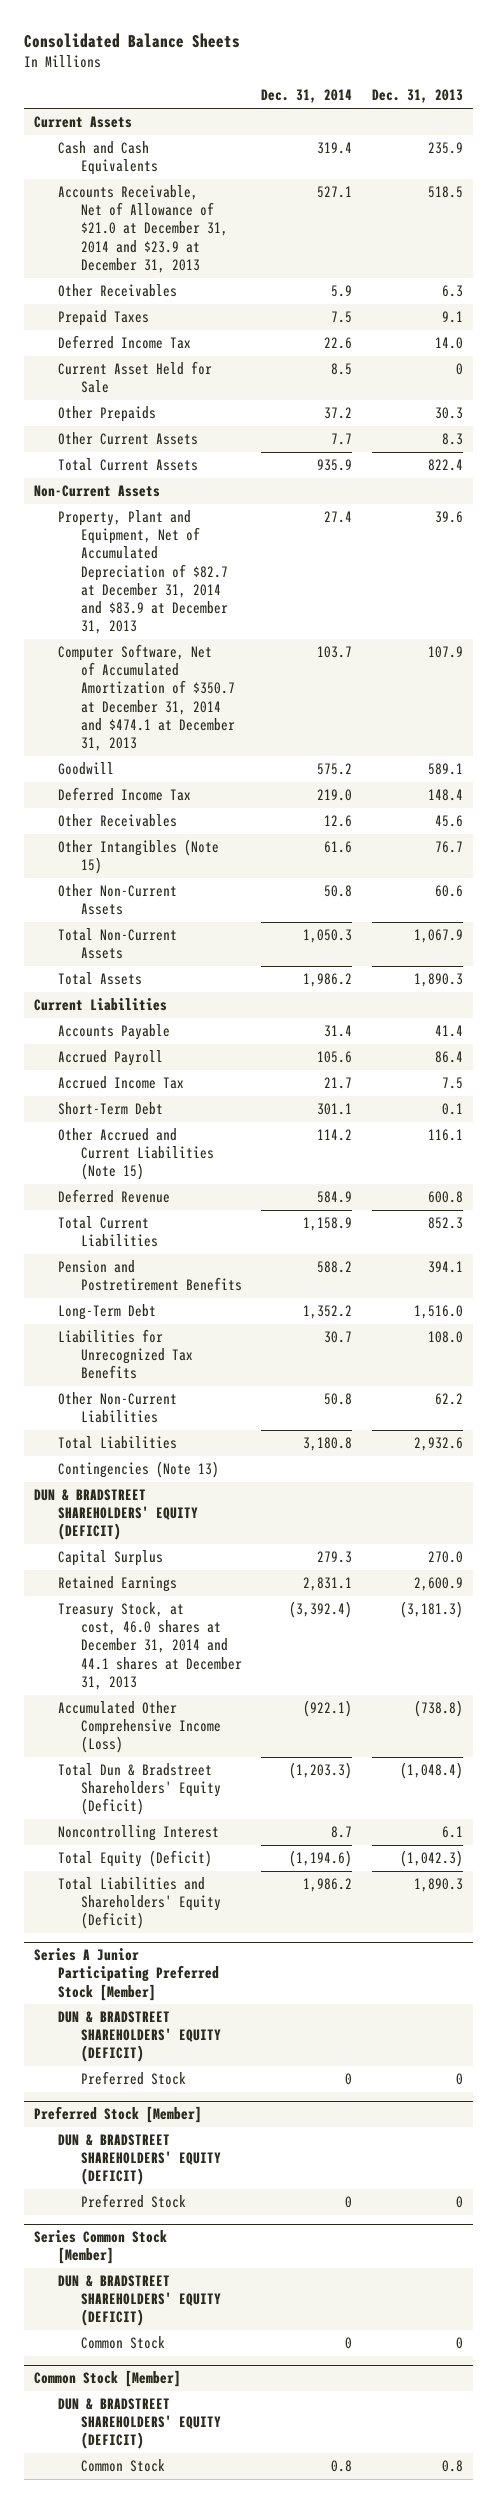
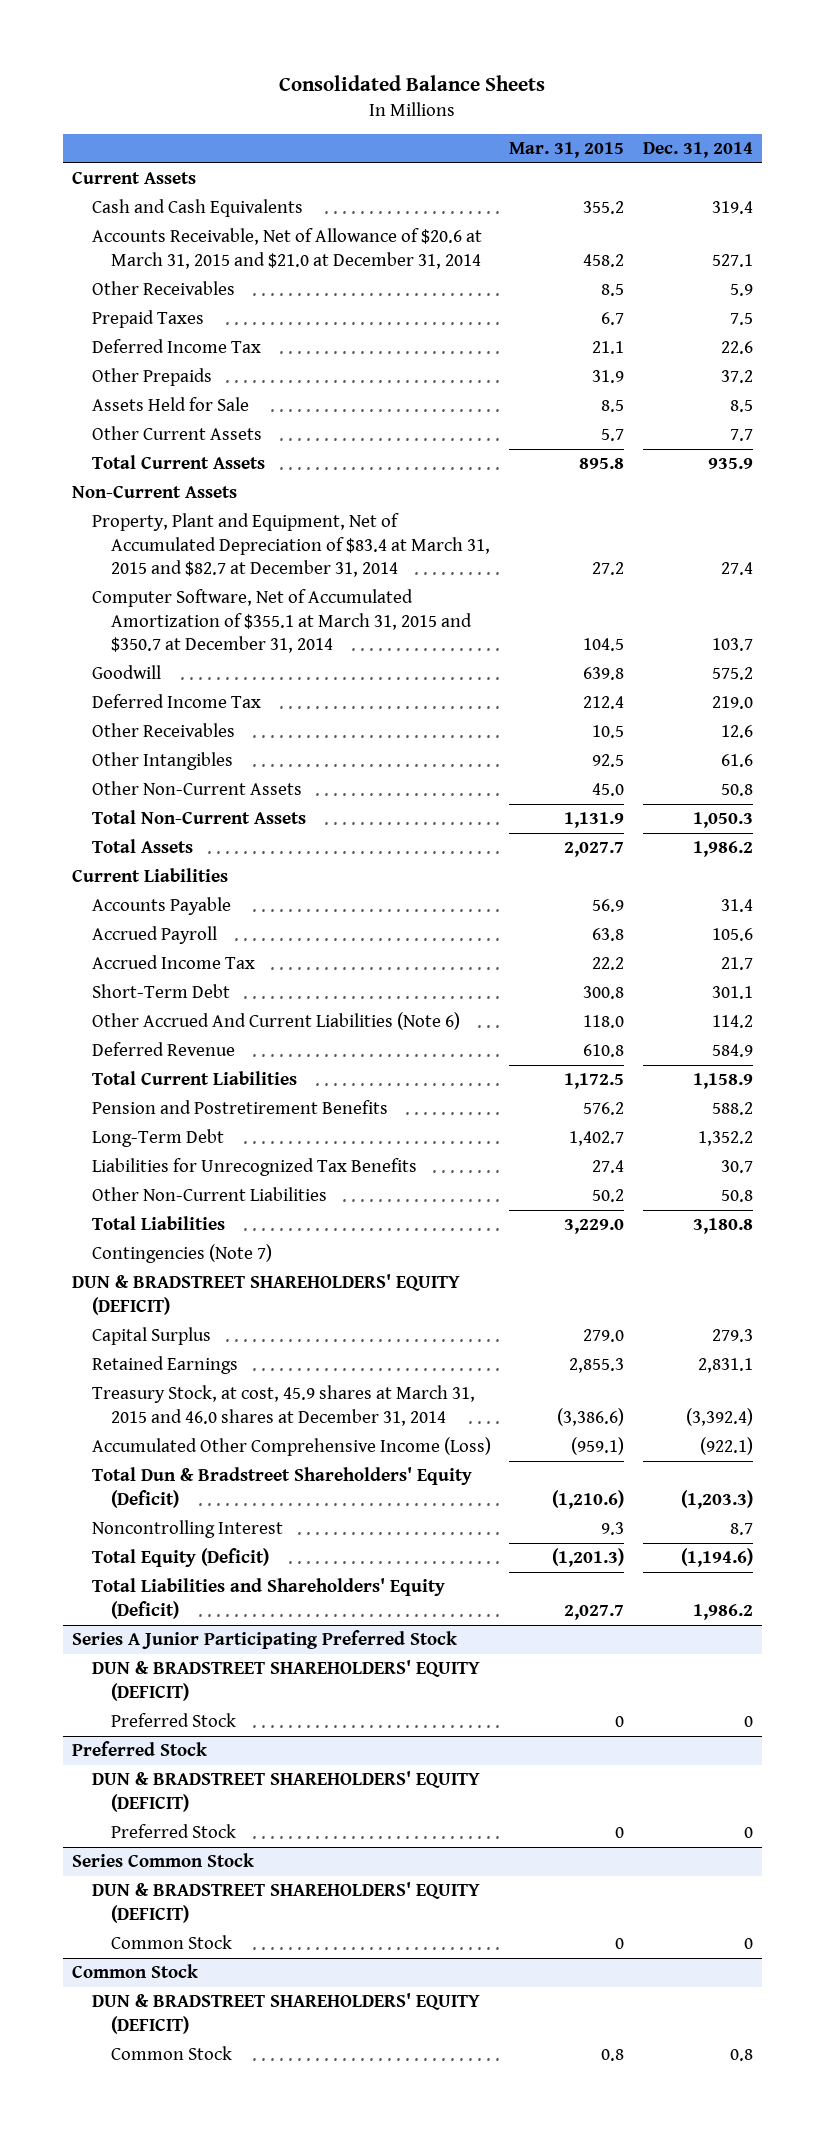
[371,89,463,104] Dec. 31, 2013 -> none
none -> [509,142,625,159] Mar. 31, 2015
[57,185,228,273] Accounts Receivable, Net of Allowance of $21.0 at December 31, 2014 and $23.9 at December 31, 2013 -> [91,228,482,269] Accounts Receivable, Net of Allowance of $20.6 at March 31, 2015 and $21.0 at December 31, 2014
[57,361,212,394] Current Asset Held for Sale -> none
none -> [91,397,249,412] Assets Held for Sale
[57,510,228,635] Property, Plant and Equipment, Net of Accumulated Depreciation of $82.7 at December 31, 2014 and $83.9 at December 31, 2013 -> [91,513,491,578] Property, Plant and Equipment, Net of Accumulated Depreciation of $83.4 at March 31, 2015 and $82.7 at December 31, 2014
[57,644,235,751] Computer Software, Net of Accumulated Amortization of $350.7 at December 31, 2014 and $474.1 at December 31, 2013 -> [91,589,473,654] Computer Software, Net of Accumulated Amortization of $355.1 at March 31, 2015 and $350.7 at December 31, 2014
[57,839,219,875] Other Intangibles (Note 15) -> [91,752,233,771] Other Intangibles
[57,1128,214,1181] Other Accrued and Current Liabilities (Note 15) -> [91,1012,460,1031] Other Accrued And Current Liabilities (Note 6)
[57,1461,219,1479] Contingencies (Note 13) -> [91,1244,272,1264] Contingencies (Note 7)
[57,1602,242,1690] Treasury Stock, at cost, 46.0 shares at December 31, 2014 and 44.1 shares at December 31, 2013 -> [91,1385,475,1426] Treasury Stock, at cost, 45.9 shares at March 31, 2015 and 46.0 shares at December 31, 2014
[34,1948,219,2001] Series A Junior Participating Preferred Stock [Member] -> [71,1630,457,1650] Series A Junior Participating Preferred Stock
[34,2106,203,2124] Preferred Stock [Member] -> [71,1741,207,1757] Preferred Stock
[34,2230,168,2265] Series Common Stock [Member] -> [71,1853,254,1868] Series Common Stock
[34,2370,182,2388] Common Stock [Member] -> [71,1964,198,1979] Common Stock

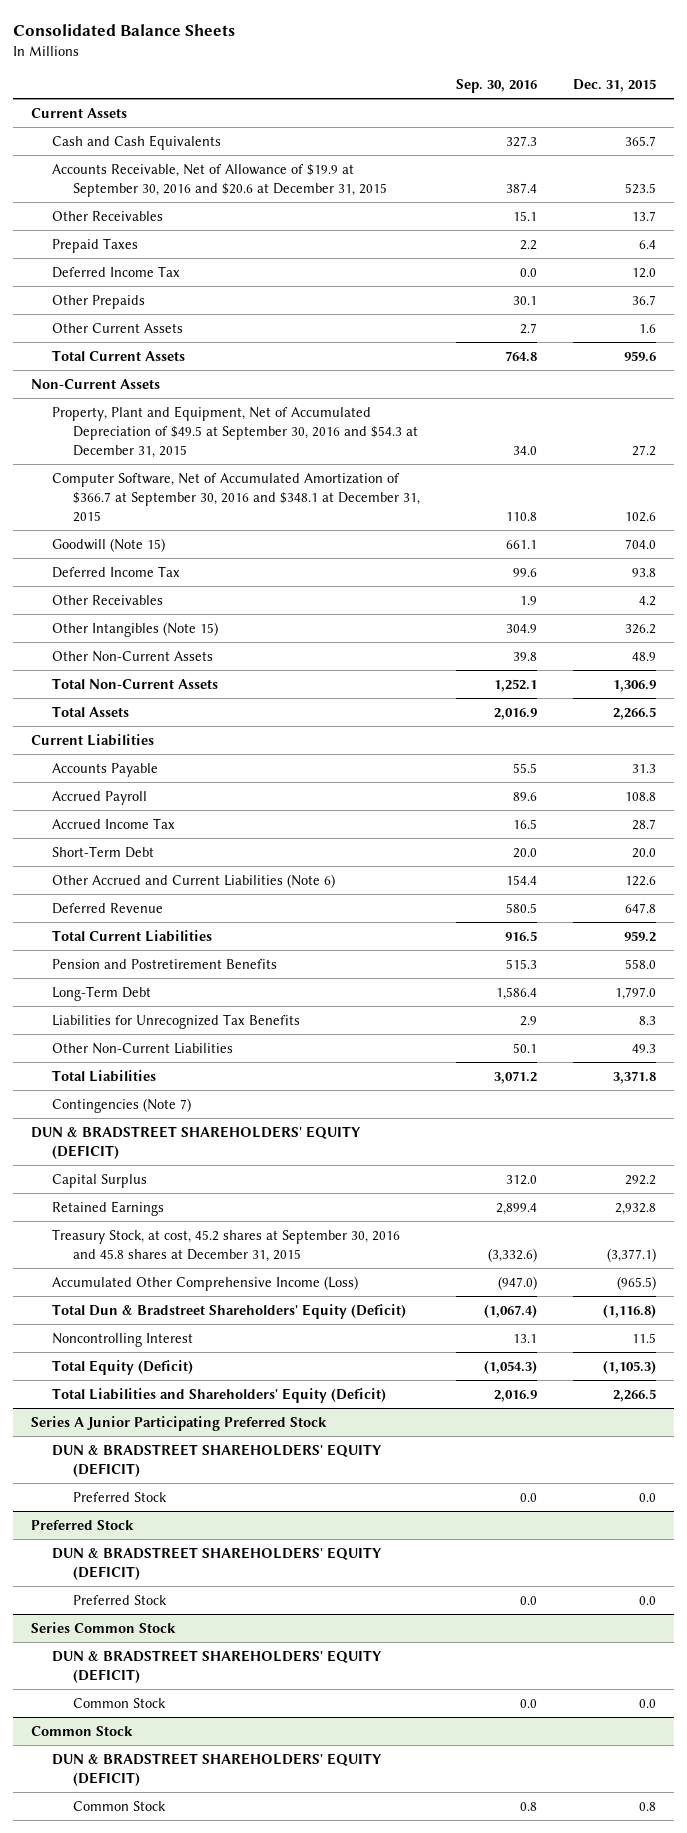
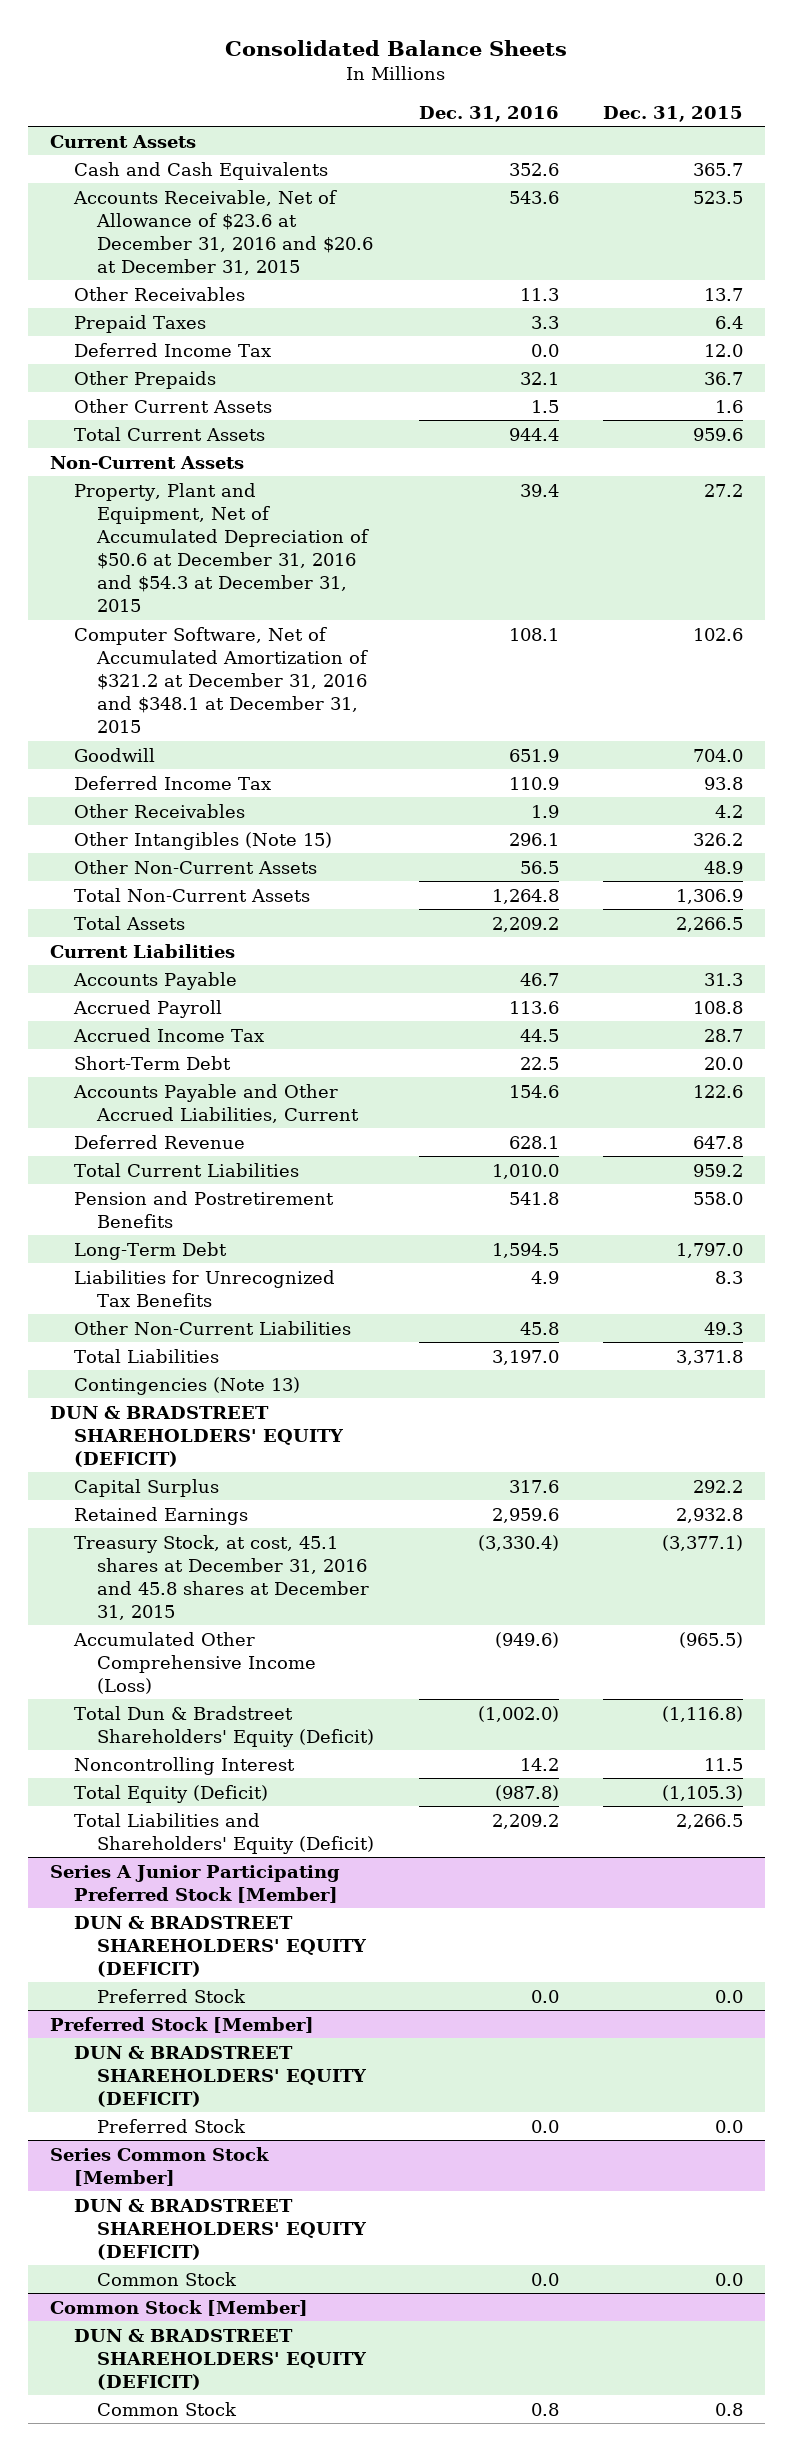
[455,79,537,94] Sep. 30, 2016 -> none
none -> [418,106,559,123] Dec. 31, 2016
[52,163,387,197] Accounts Receivable, Net of Allowance of $19.9 at September 30, 2016 and $20.6 at December 31, 2015 -> [72,189,374,276] Accounts Receivable, Net of Allowance of $23.6 at December 31, 2016 and $20.6 at December 31, 2015
[52,405,418,458] Property, Plant and Equipment, Net of Accumulated Depreciation of $49.5 at September 30, 2016 and $54.3 at December 31, 2015 -> [73,482,370,613] Property, Plant and Equipment, Net of Accumulated Depreciation of $50.6 at December 31, 2016 and $54.3 at December 31, 2015
[52,472,420,522] Computer Software, Net of Accumulated Amortization of $366.7 at September 30, 2016 and $348.1 at December 31, 2015 -> [73,626,369,734] Computer Software, Net of Accumulated Amortization of $321.2 at December 31, 2016 and $348.1 at December 31, 2015
[52,537,166,552] Goodwill (Note 15) -> [73,747,155,762] Goodwill
[52,873,336,888] Other Accrued and Current Liabilities (Note 6) -> [72,1083,360,1123] Accounts Payable and Other Accrued Liabilities, Current
[52,1097,192,1113] Contingencies (Note 7) -> [73,1376,300,1395] Contingencies (Note 13)
[52,1228,401,1262] Treasury Stock, at cost, 45.2 shares at September 30, 2016 and 45.8 shares at December 31, 2015 -> [73,1534,370,1621] Treasury Stock, at cost, 45.1 shares at December 31, 2016 and 45.8 shares at December 31, 2015
[31,1415,328,1431] Series A Junior Participating Preferred Stock -> [49,1864,340,1903] Series A Junior Participating Preferred Stock [Member]
[31,1519,135,1530] Preferred Stock -> [49,2016,314,2033] Preferred Stock [Member]
[31,1621,177,1633] Series Common Stock -> [49,2146,269,2186] Series Common Stock [Member]
[31,1725,134,1736] Common Stock -> [49,2299,308,2316] Common Stock [Member]

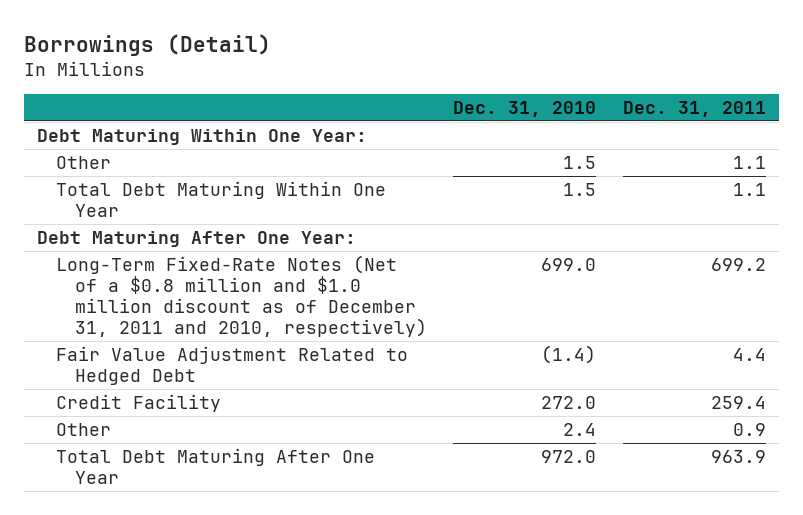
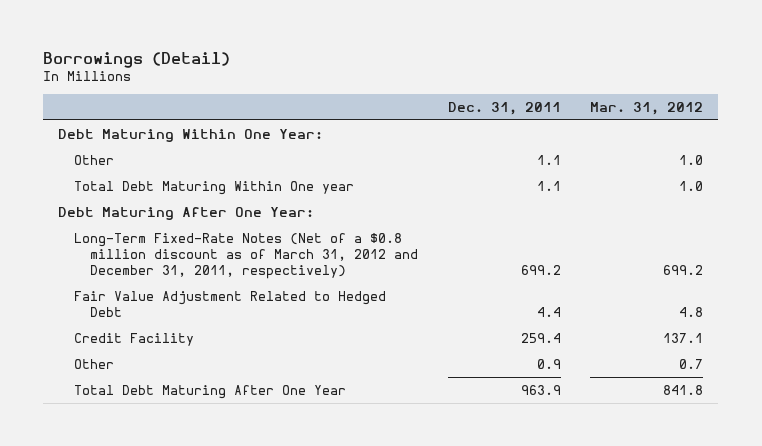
[453,100,597,117] Dec. 31, 2010 -> none
none -> [590,101,704,115] Mar. 31, 2012
[55,181,386,217] Total Debt Maturing Within One Year -> [74,180,355,195] Total Debt Maturing Within One year
[55,255,427,337] Long-Term Fixed-Rate Notes (Net of a $0.8 million and $1.0 million discount as of December 31, 2011 and 2010, respectively) -> [74,232,418,280] Long-Term Fixed-Rate Notes (Net of a $0.8 million discount as of March 31, 2012 and December 31, 2011, respectively)

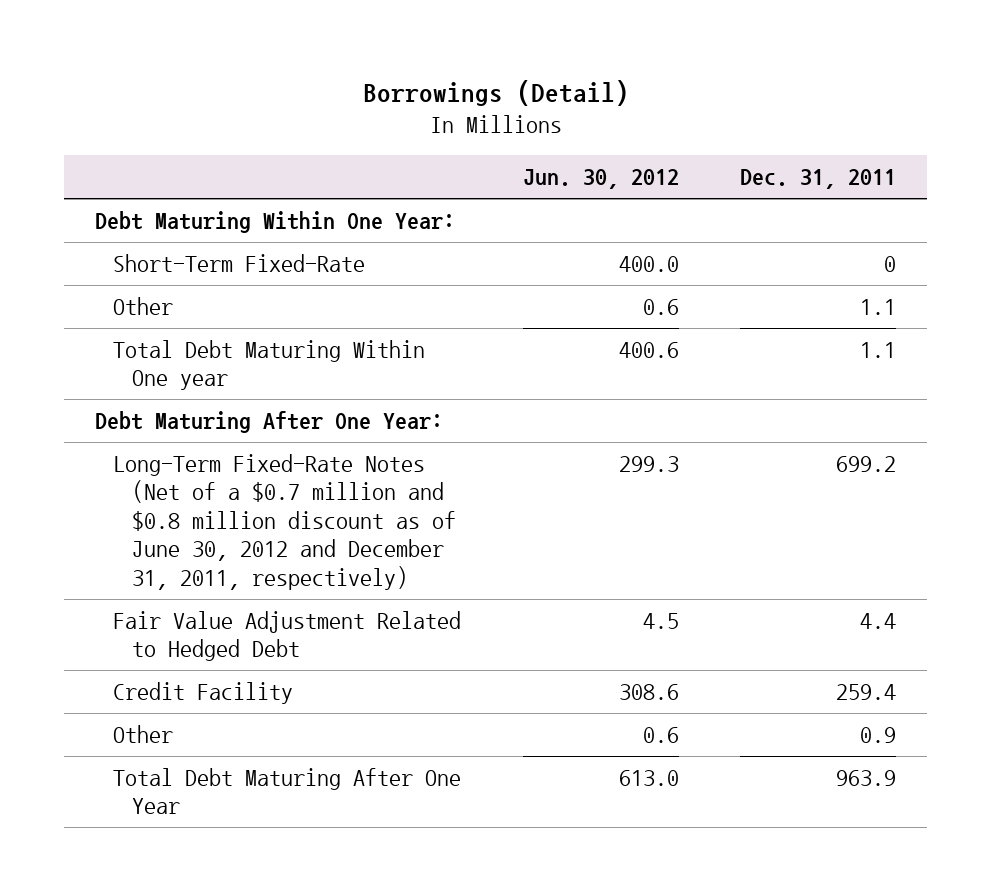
[590,101,704,115] Mar. 31, 2012 -> none
none -> [522,169,679,190] Jun. 30, 2012
none -> [113,253,366,272] Short-Term Fixed-Rate
[74,232,418,280] Long-Term Fixed-Rate Notes (Net of a $0.8 million discount as of March 31, 2012 and December 31, 2011, respectively) -> [113,453,456,590] Long-Term Fixed-Rate Notes (Net of a $0.7 million and $0.8 million discount as of June 30, 2012 and December 31, 2011, respectively)

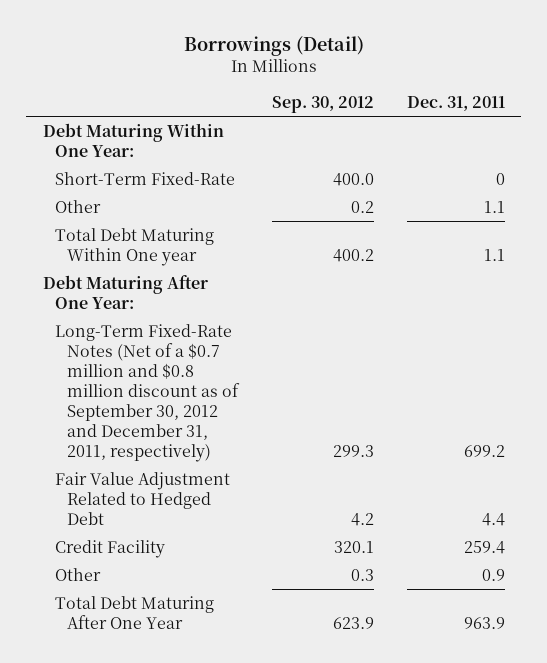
[522,169,679,190] Jun. 30, 2012 -> none
none -> [271,95,374,113] Sep. 30, 2012
[113,453,456,590] Long-Term Fixed-Rate Notes (Net of a $0.7 million and $0.8 million discount as of June 30, 2012 and December 31, 2011, respectively) -> [54,323,241,462] Long-Term Fixed-Rate Notes (Net of a $0.7 million and $0.8 million discount as of September 30, 2012 and December 31, 2011, respectively)

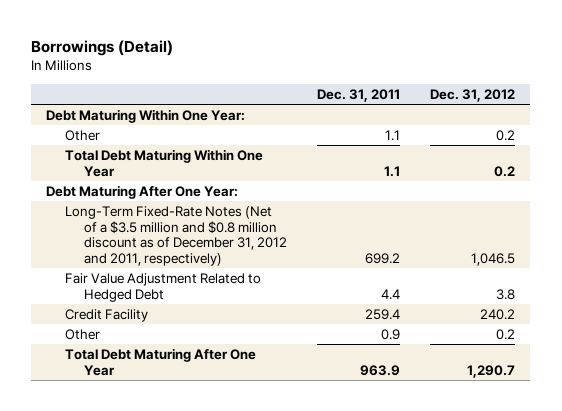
[271,95,374,113] Sep. 30, 2012 -> none
none -> [430,88,516,102] Dec. 31, 2012
[54,171,235,185] Short-Term Fixed-Rate -> none
[54,227,214,266] Total Debt Maturing Within One year -> [65,148,264,177] Total Debt Maturing Within One Year
[54,323,241,462] Long-Term Fixed-Rate Notes (Net of a $0.7 million and $0.8 million discount as of September 30, 2012 and December 31, 2011, respectively) -> [65,205,288,266] Long-Term Fixed-Rate Notes (Net of a $3.5 million and $0.8 million discount as of December 31, 2012 and 2011, respectively)

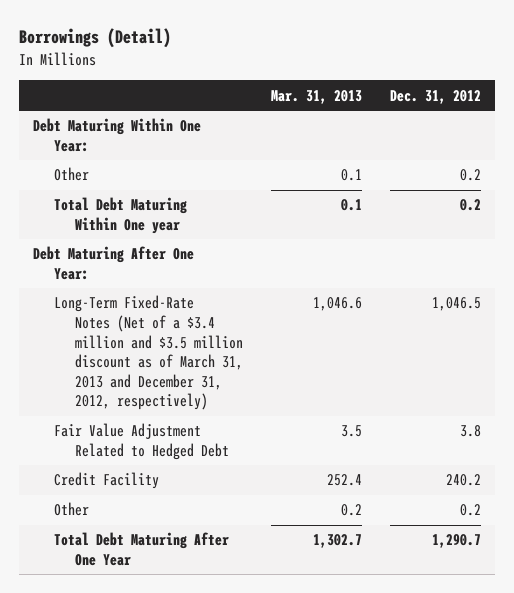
[317,88,401,102] Dec. 31, 2011 -> none
none -> [271,89,363,104] Mar. 31, 2013
[65,148,264,177] Total Debt Maturing Within One Year -> [54,197,188,234] Total Debt Maturing Within One year
[65,205,288,266] Long-Term Fixed-Rate Notes (Net of a $3.5 million and $0.8 million discount as of December 31, 2012 and 2011, respectively) -> [54,295,244,411] Long-Term Fixed-Rate Notes (Net of a $3.4 million and $3.5 million discount as of March 31, 2013 and December 31, 2012, respectively)

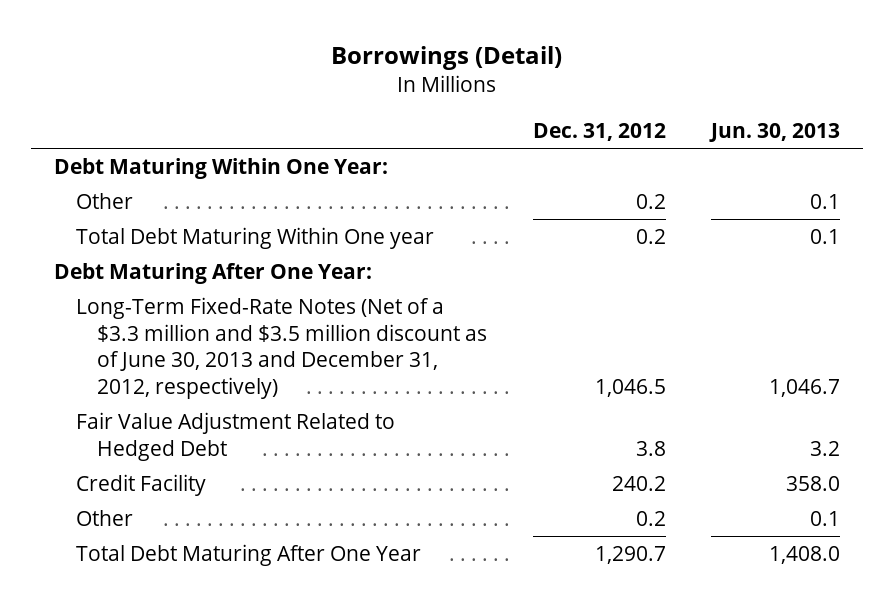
[271,89,363,104] Mar. 31, 2013 -> none
none -> [709,123,841,143] Jun. 30, 2013
[54,295,244,411] Long-Term Fixed-Rate Notes (Net of a $3.4 million and $3.5 million discount as of March 31, 2013 and December 31, 2012, respectively) -> [75,297,488,399] Long-Term Fixed-Rate Notes (Net of a $3.3 million and $3.5 million discount as of June 30, 2013 and December 31, 2012, respectively)

